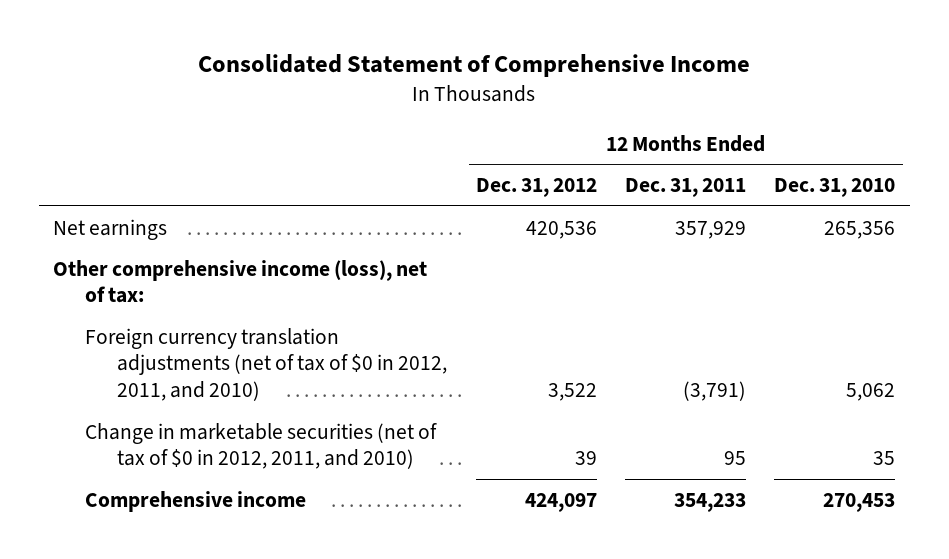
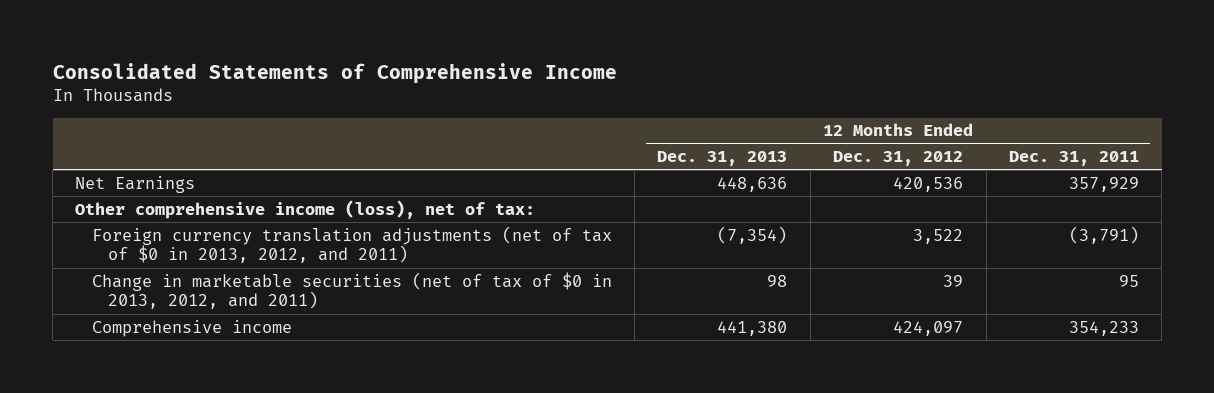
[198,54,751,78] Consolidated Statement of Comprehensive Income -> [52,62,617,84] Consolidated Statements of Comprehensive Income
[774,178,896,198] Dec. 31, 2010 -> none
none -> [657,151,788,167] Dec. 31, 2013
[53,218,168,240] Net earnings -> [75,175,196,193] Net Earnings
[85,327,448,401] Foreign currency translation adjustments (net of tax of $0 in 2012, 2011, and 2010) -> [91,225,612,264] Foreign currency translation adjustments (net of tax of $0 in 2013, 2012, and 2011)
[85,422,438,470] Change in marketable securities (net of tax of $0 in 2012, 2011, and 2010) -> [91,271,612,310] Change in marketable securities (net of tax of $0 in 2013, 2012, and 2011)

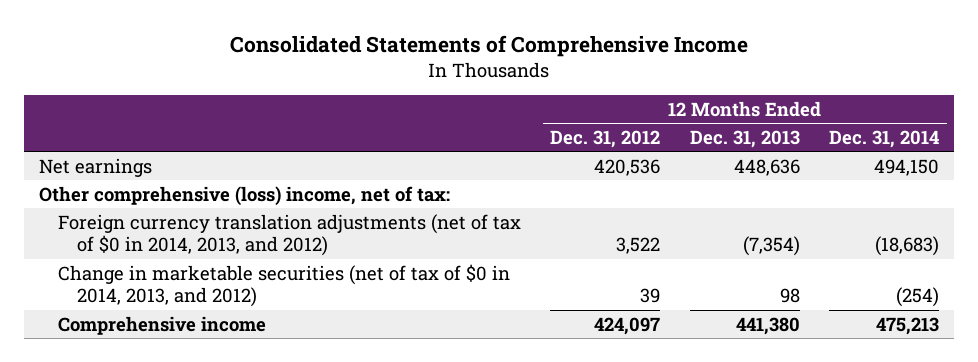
[1008,151,1139,167] Dec. 31, 2011 -> none
none -> [829,129,940,148] Dec. 31, 2014
[75,175,196,193] Net Earnings -> [38,157,152,177] Net earnings
[75,199,536,219] Other comprehensive income (loss), net of tax: -> [38,185,450,206] Other comprehensive (loss) income, net of tax:
[91,225,612,264] Foreign currency translation adjustments (net of tax of $0 in 2013, 2012, and 2011) -> [57,213,521,257] Foreign currency translation adjustments (net of tax of $0 in 2014, 2013, and 2012)
[91,271,612,310] Change in marketable securities (net of tax of $0 in 2013, 2012, and 2011) -> [57,263,510,308] Change in marketable securities (net of tax of $0 in 2014, 2013, and 2012)

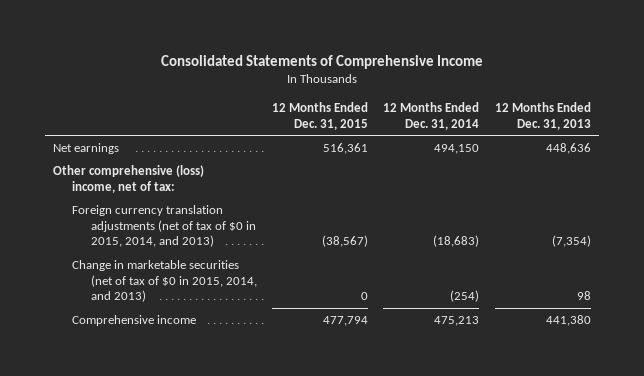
[550,129,661,148] Dec. 31, 2012 -> none
none -> [271,102,368,131] 12 Months Ended Dec. 31, 2015
[57,213,521,257] Foreign currency translation adjustments (net of tax of $0 in 2014, 2013, and 2012) -> [71,204,256,248] Foreign currency translation adjustments (net of tax of $0 in 2015, 2014, and 2013)
[57,263,510,308] Change in marketable securities (net of tax of $0 in 2014, 2013, and 2012) -> [71,259,257,303] Change in marketable securities (net of tax of $0 in 2015, 2014, and 2013)

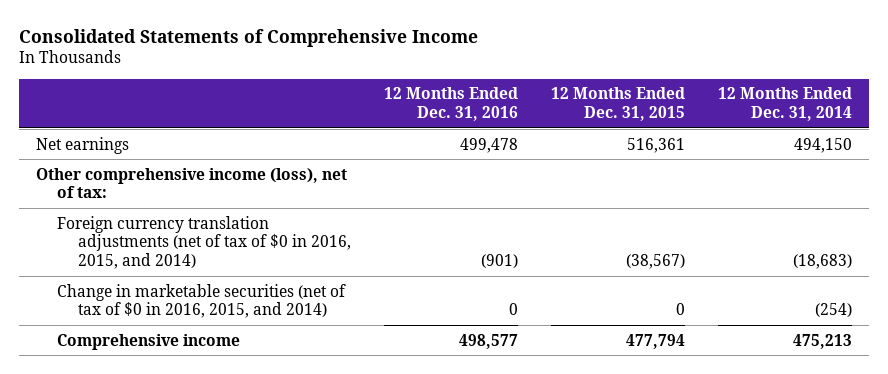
[494,102,591,131] 12 Months Ended Dec. 31, 2013 -> none
none -> [383,87,518,122] 12 Months Ended Dec. 31, 2016
[52,164,204,193] Other comprehensive (loss) income, net of tax: -> [35,167,347,199] Other comprehensive income (loss), net of tax:
[71,204,256,248] Foreign currency translation adjustments (net of tax of $0 in 2015, 2014, and 2013) -> [56,215,351,270] Foreign currency translation adjustments (net of tax of $0 in 2016, 2015, and 2014)
[71,259,257,303] Change in marketable securities (net of tax of $0 in 2015, 2014, and 2013) -> [56,283,346,319] Change in marketable securities (net of tax of $0 in 2016, 2015, and 2014)

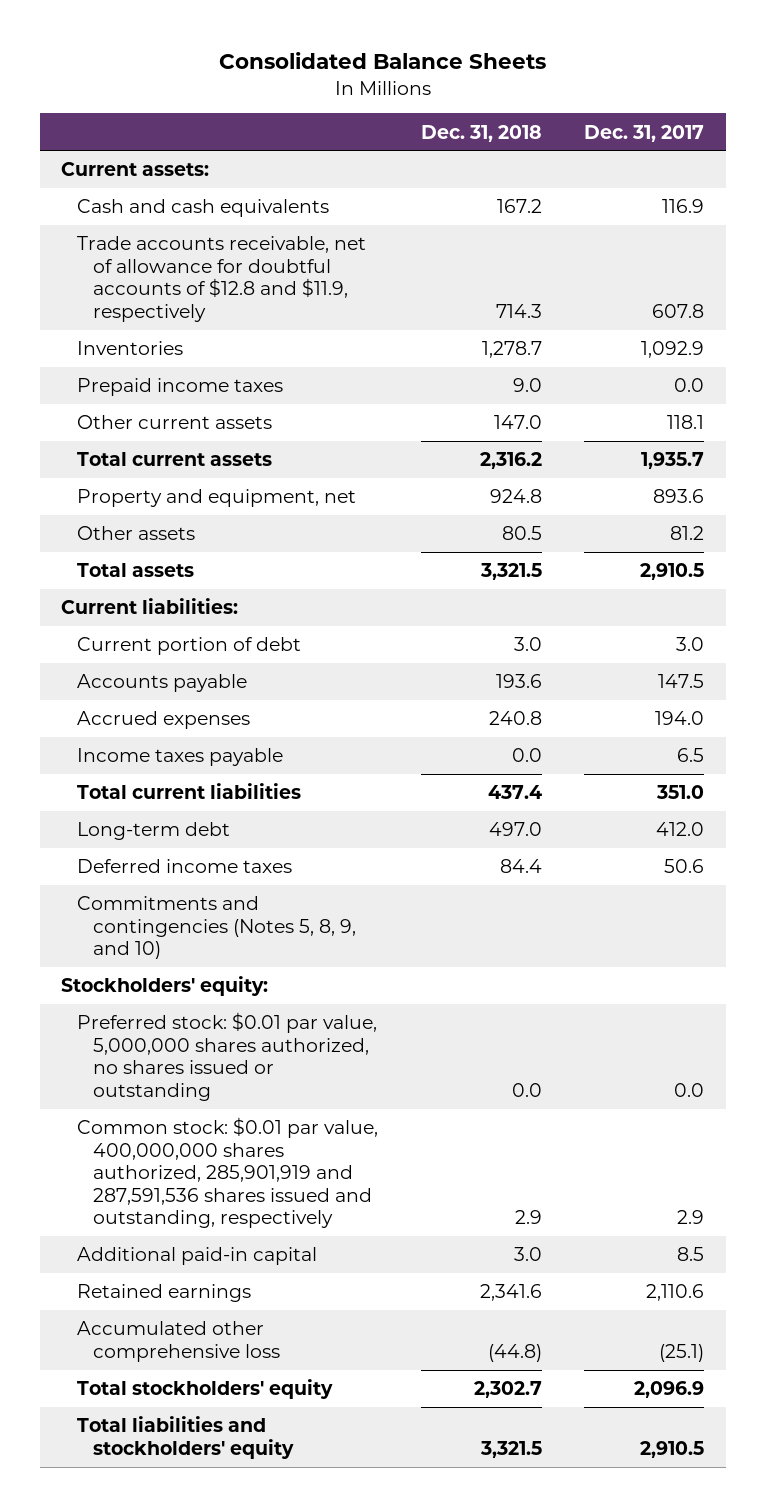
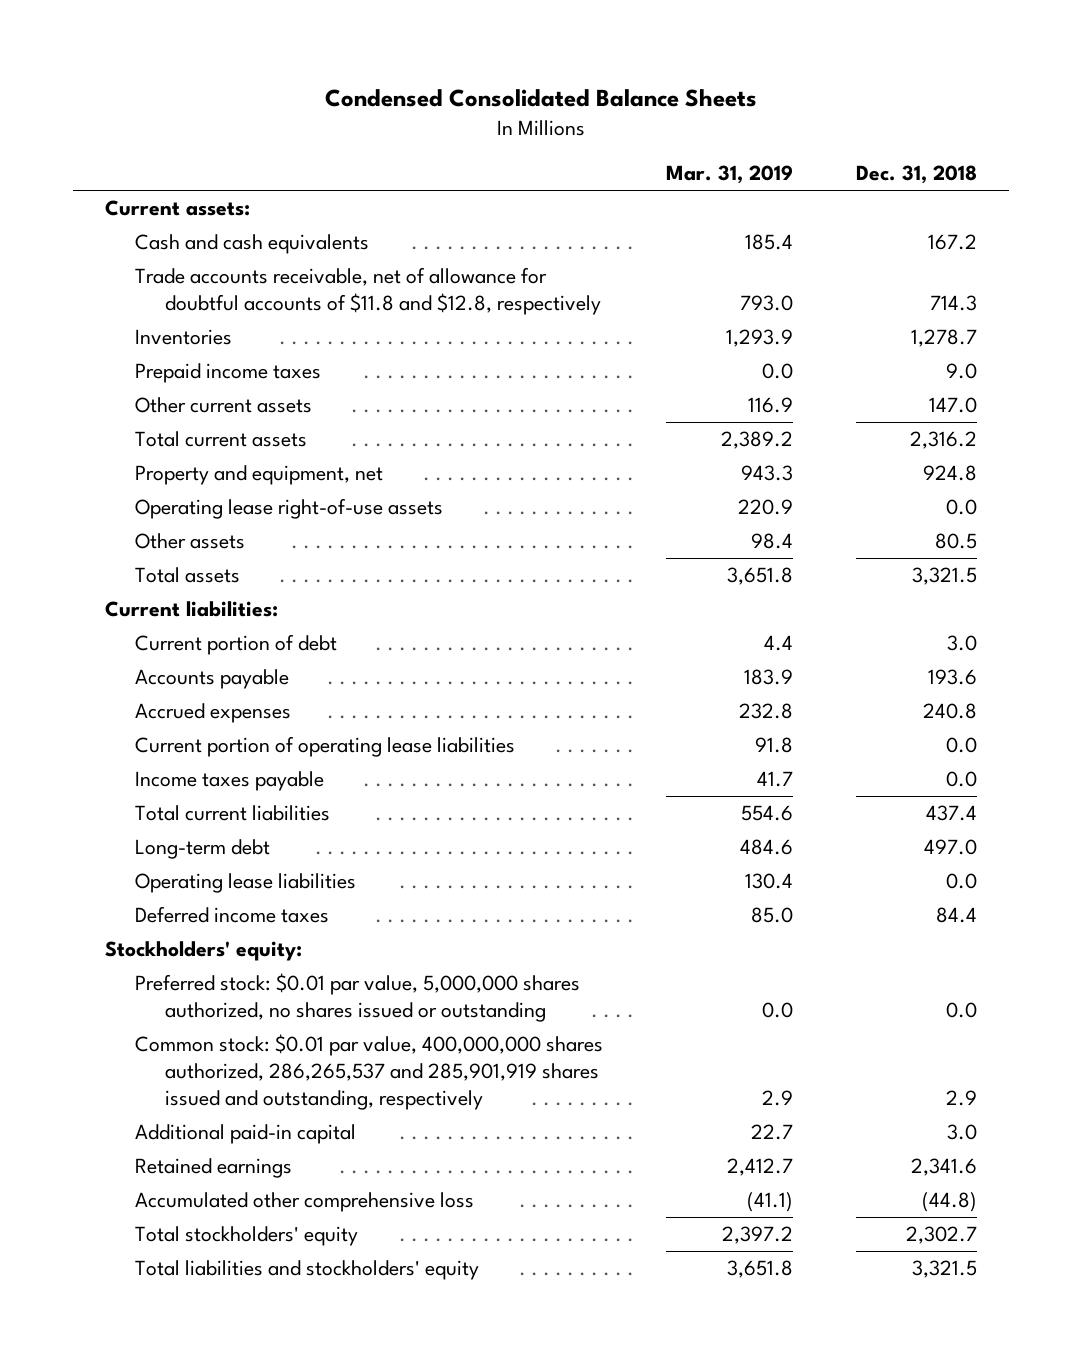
[218,52,546,70] Consolidated Balance Sheets -> [324,89,757,108] Condensed Consolidated Balance Sheets
[584,124,705,142] Dec. 31, 2017 -> none
none -> [665,165,793,185] Mar. 31, 2019
[77,236,367,322] Trade accounts receivable, net of allowance for doubtful accounts of $12.8 and $11.9, respectively -> [134,267,601,316] Trade accounts receivable, net of allowance for doubtful accounts of $11.8 and $12.8, respectively
none -> [134,498,443,520] Operating lease right-of-use assets
none -> [134,736,515,758] Current portion of operating lease liabilities
none -> [134,873,356,894] Operating lease liabilities
[77,896,357,960] Commitments and contingencies (Notes 5, 8, 9, and 10) -> none
[77,1117,379,1229] Common stock: $0.01 par value, 400,000,000 shares authorized, 285,901,919 and 287,591,536 shares issued and outstanding, respectively -> [134,1034,603,1111] Common stock: $0.01 par value, 400,000,000 shares authorized, 286,265,537 and 285,901,919 shares issued and outstanding, respectively

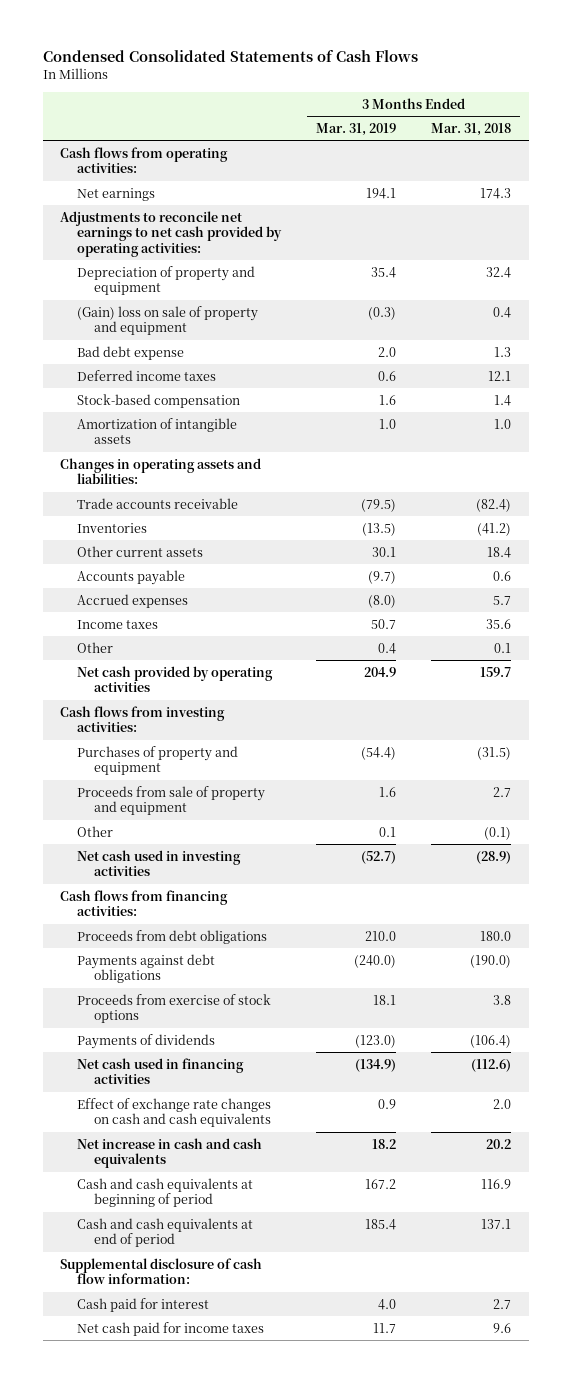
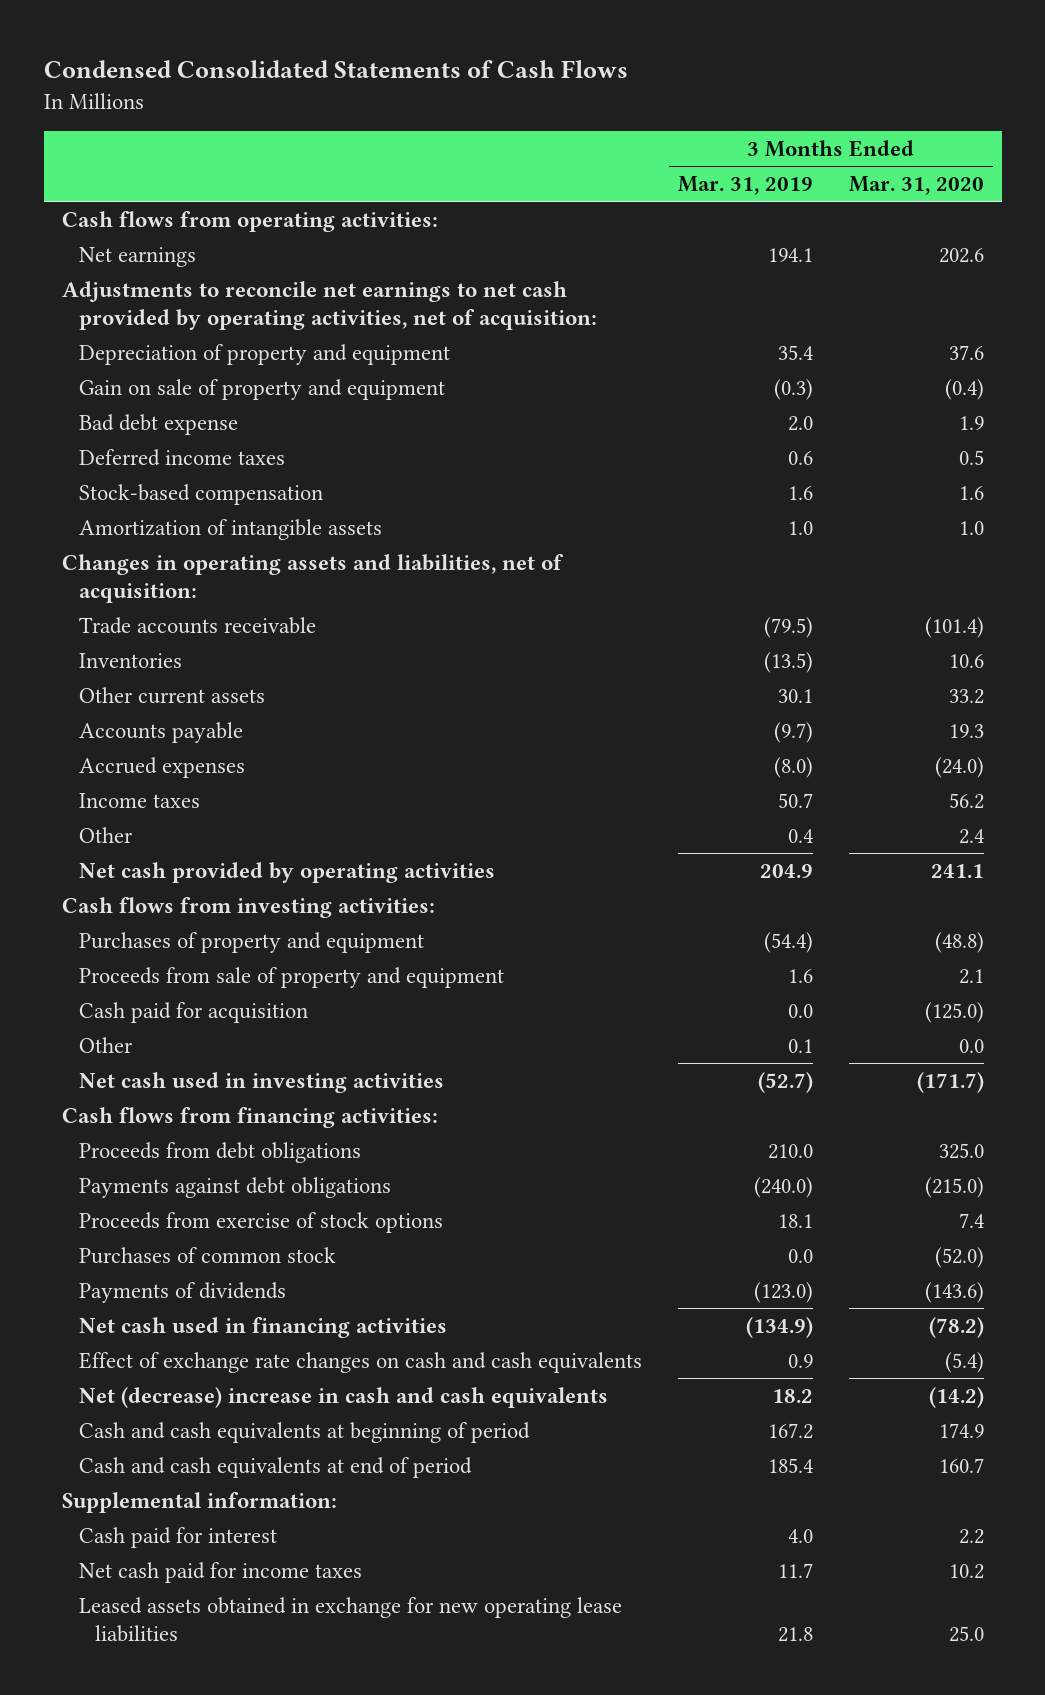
[431,122,512,136] Mar. 31, 2018 -> none
none -> [848,175,984,195] Mar. 31, 2020
[60,210,282,257] Adjustments to reconcile net earnings to net cash provided by operating activities: -> [61,280,597,330] Adjustments to reconcile net earnings to net cash provided by operating activities, net of acquisition:
[76,305,258,336] (Gain) loss on sale of property and equipment -> [78,378,445,400] Gain on sale of property and equipment
[60,457,262,485] Changes in operating assets and liabilities: -> [61,553,564,603] Changes in operating assets and liabilities, net of acquisition:
none -> [78,1001,308,1023] Cash paid for acquisition
none -> [78,1246,336,1264] Purchases of common stock
[76,1137,262,1169] Net increase in cash and cash equivalents -> [78,1386,608,1408] Net (decrease) increase in cash and cash equivalents
[60,1257,263,1285] Supplemental disclosure of cash flow information: -> [61,1491,337,1513] Supplemental information:
none -> [78,1596,622,1642] Leased assets obtained in exchange for new operating lease liabilities

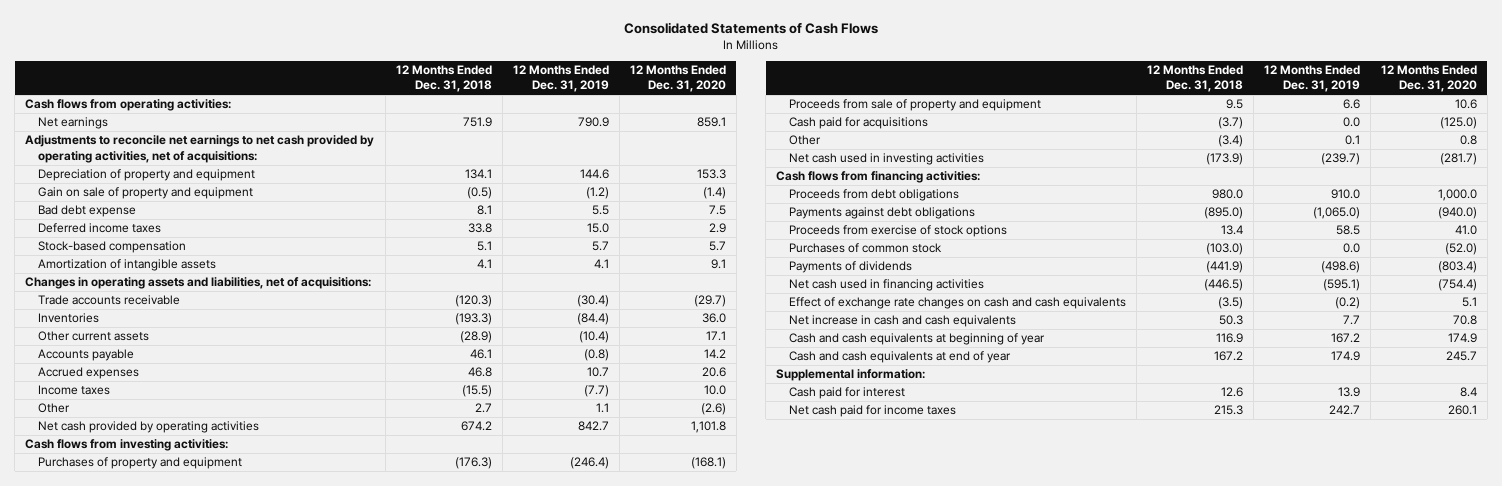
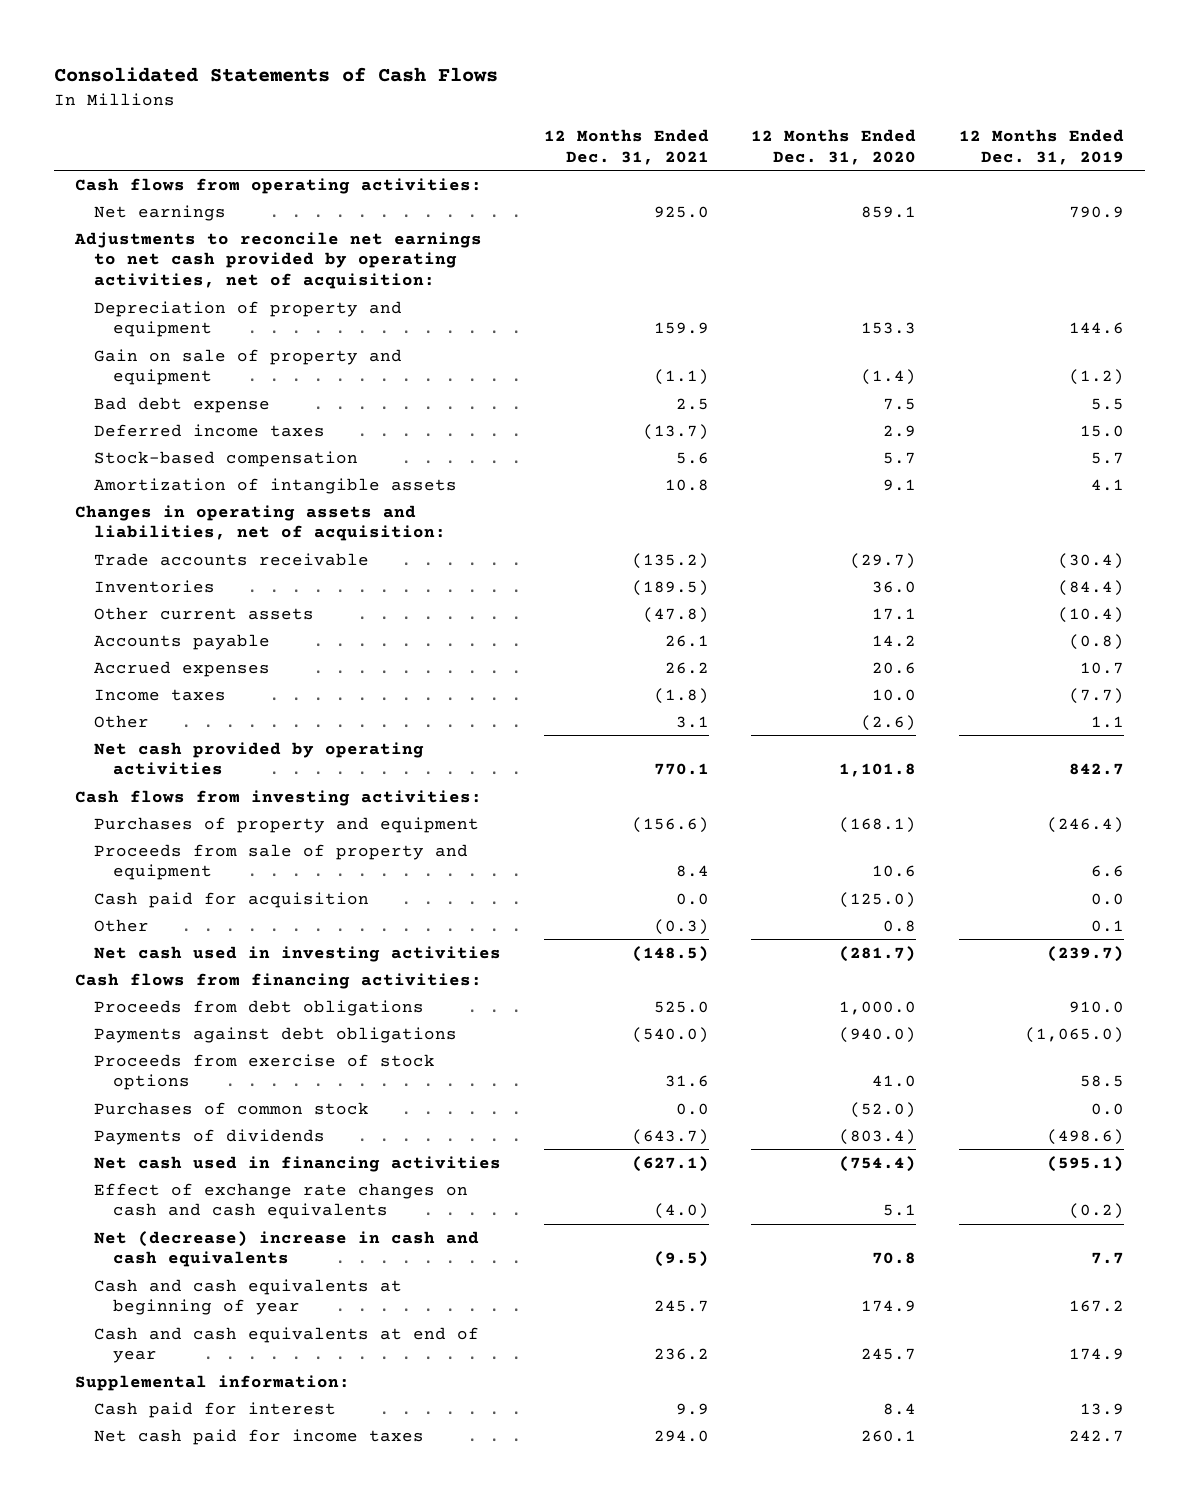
[396,65,493,93] 12 Months Ended Dec. 31, 2018 -> none
none -> [543,129,709,166] 12 Months Ended Dec. 31, 2021
[25,135,375,163] Adjustments to reconcile net earnings to net cash provided by operating activities, net of acquisitions: -> [73,231,482,290] Adjustments to reconcile net earnings to net cash provided by operating activities, net of acquisition:
[25,277,372,290] Changes in operating assets and liabilities, net of acquisitions: -> [74,504,447,542] Changes in operating assets and liabilities, net of acquisition:
[789,117,929,130] Cash paid for acquisitions -> [94,891,370,908] Cash paid for acquisition
[789,315,1017,328] Net increase in cash and cash equivalents -> [94,1230,480,1268] Net (decrease) increase in cash and cash equivalents

